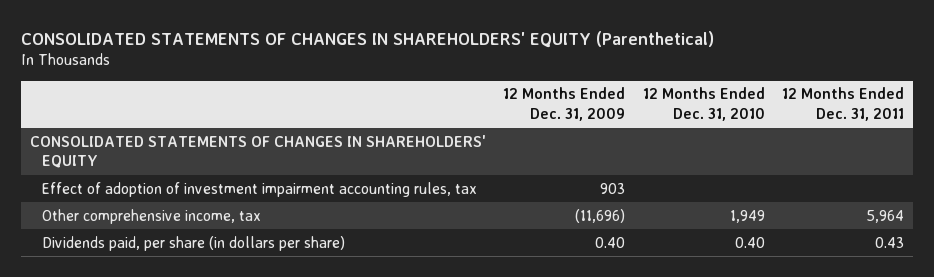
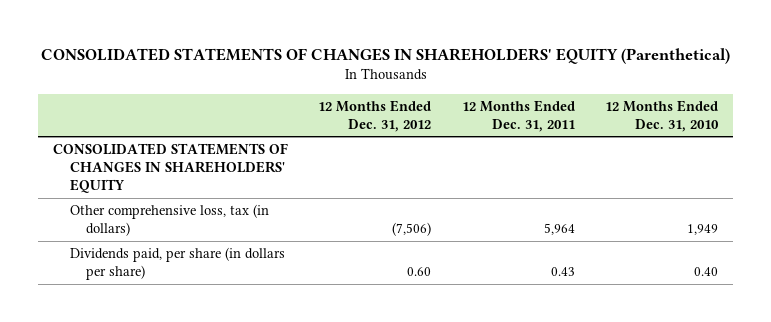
[503,87,626,122] 12 Months Ended Dec. 31, 2009 -> none
none -> [318,99,432,132] 12 Months Ended Dec. 31, 2012
[42,181,478,197] Effect of adoption of investment impairment accounting rules, tax -> none
[42,208,262,224] Other comprehensive income, tax -> [69,204,269,236] Other comprehensive loss, tax (in dollars)

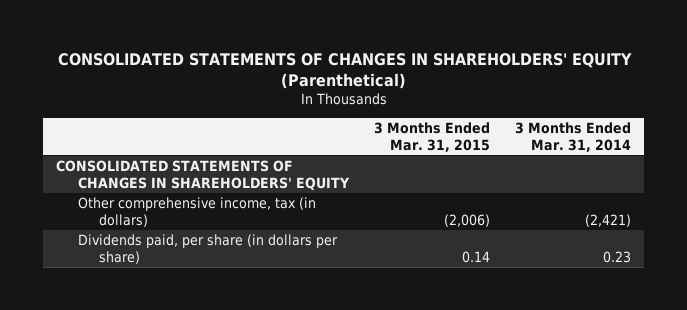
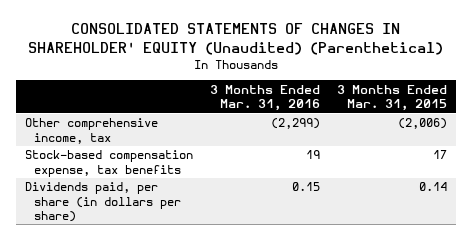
[57,52,632,89] CONSOLIDATED STATEMENTS OF CHANGES IN SHAREHOLDERS' EQUITY (Parenthetical) -> [28,23,444,55] CONSOLIDATED STATEMENTS OF CHANGES IN SHAREHOLDER' EQUITY (Unaudited) (Parenthetical)
[515,121,632,152] 3 Months Ended Mar. 31, 2014 -> none
none -> [210,84,321,112] 3 Months Ended Mar. 31, 2016
[56,160,350,191] CONSOLIDATED STATEMENTS OF CHANGES IN SHAREHOLDERS' EQUITY -> none
[77,197,316,227] Other comprehensive income, tax (in dollars) -> [24,118,158,144] Other comprehensive income, tax
none -> [24,150,193,177] Stock-based compensation expense, tax benefits

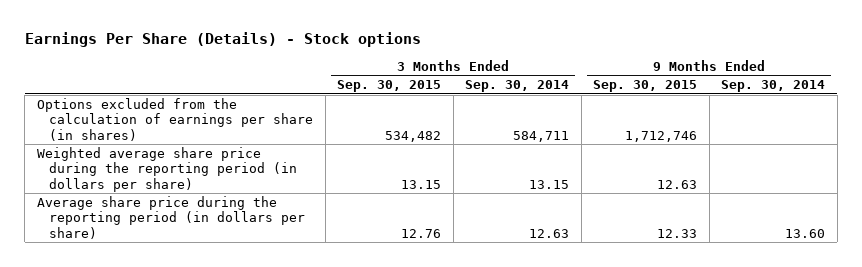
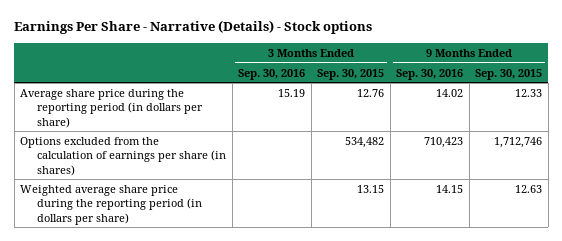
[24,32,421,48] Earnings Per Share (Details) - Stock options -> [14,20,373,35] Earnings Per Share - Narrative (Details) - Stock options
[465,80,570,93] Sep. 30, 2014 -> none
[721,80,826,93] Sep. 30, 2014 -> none
none -> [238,68,306,80] Sep. 30, 2016
none -> [396,68,464,80] Sep. 30, 2016
[36,195,306,239] Average share price during the reporting period (in dollars per share) -> [20,88,204,128] Average share price during the reporting period (in dollars per share)

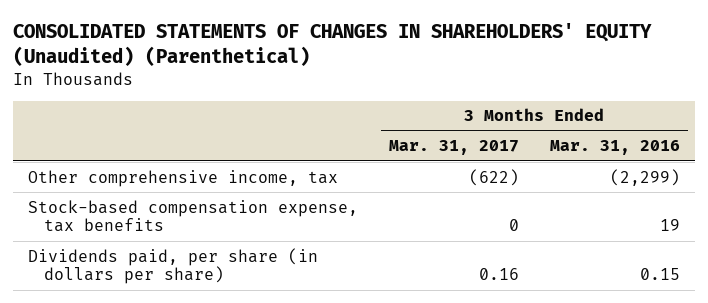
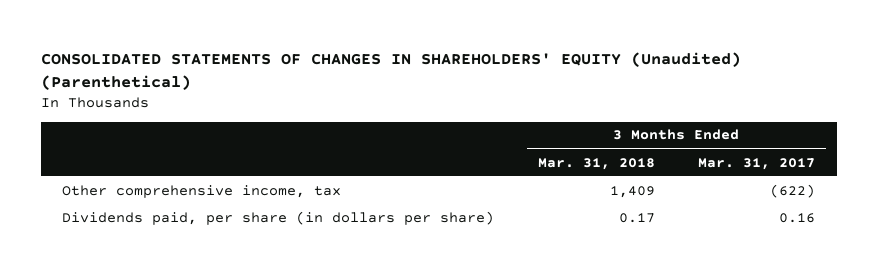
[549,140,680,156] Mar. 31, 2016 -> none
none -> [537,157,655,170] Mar. 31, 2018
[28,199,359,233] Stock-based compensation expense, tax benefits -> none

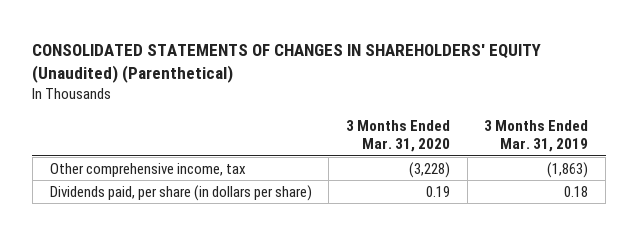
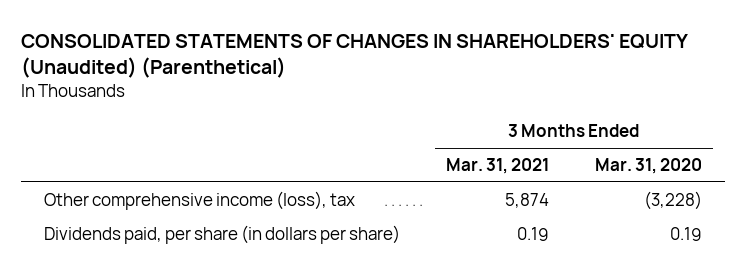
[484,120,589,153] 3 Months Ended Mar. 31, 2019 -> none
none -> [445,158,549,175] Mar. 31, 2021
[49,163,246,178] Other comprehensive income, tax -> [44,191,356,211] Other comprehensive income (loss), tax

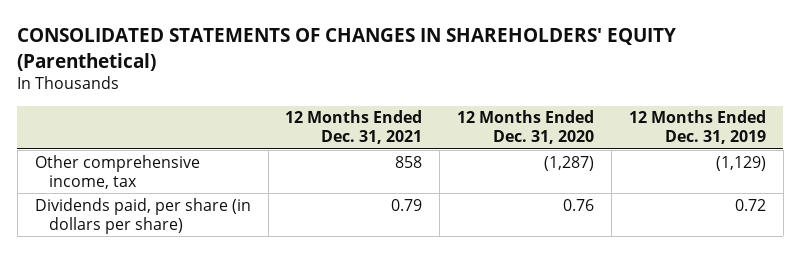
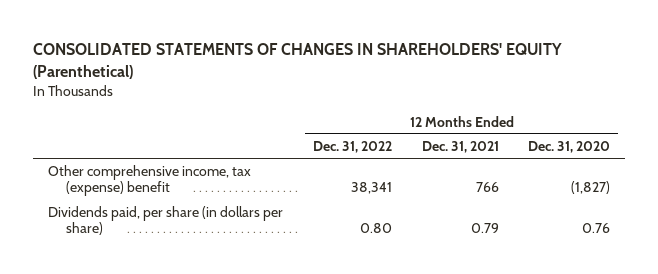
[628,110,766,145] 12 Months Ended Dec. 31, 2019 -> none
none -> [312,140,392,153] Dec. 31, 2022
[34,154,200,189] Other comprehensive income, tax -> [47,165,251,197] Other comprehensive income, tax (expense) benefit
[395,155,423,168] 858 -> [475,182,499,193] 766
[544,155,595,171] (1,287) -> [571,181,611,195] (1,827)

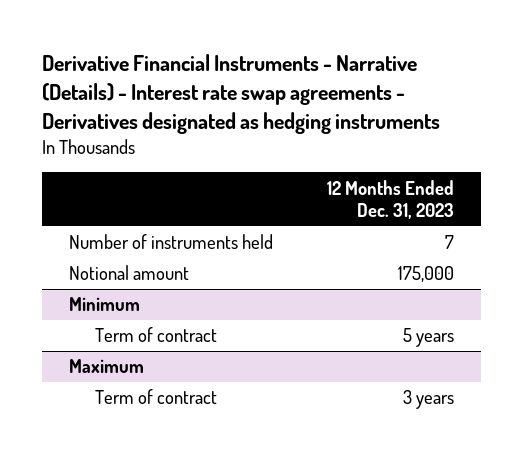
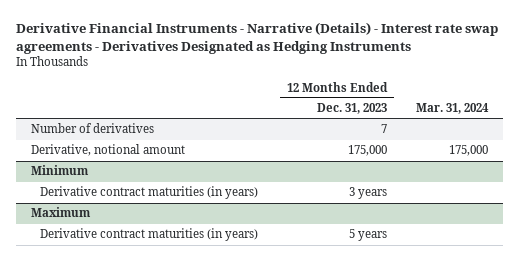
[42,53,441,134] Derivative Financial Instruments - Narrative (Details) - Interest rate swap agreements - Derivatives designated as hedging instruments -> [15,22,498,54] Derivative Financial Instruments - Narrative (Details) - Interest rate swap agreements - Derivatives Designated as Hedging Instruments
none -> [416,103,490,115] Mar. 31, 2024
[68,234,273,250] Number of instruments held -> [30,123,154,134] Number of derivatives
[68,265,189,281] Notional amount -> [30,144,185,157] Derivative, notional amount
[94,327,217,343] Term of contract -> none
none -> [39,186,258,200] Derivative contract maturities (in years)
[94,389,217,405] Term of contract -> none
none -> [39,228,258,242] Derivative contract maturities (in years)

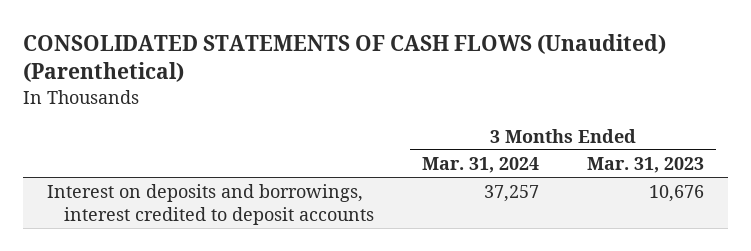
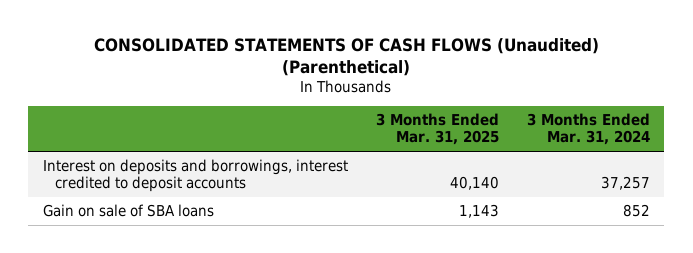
[586,157,704,174] Mar. 31, 2023 -> none
none -> [375,113,499,146] 3 Months Ended Mar. 31, 2025
none -> [42,204,214,218] Gain on sale of SBA loans

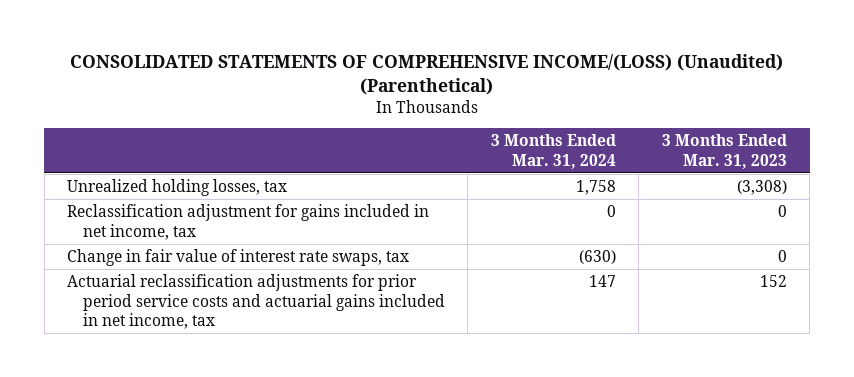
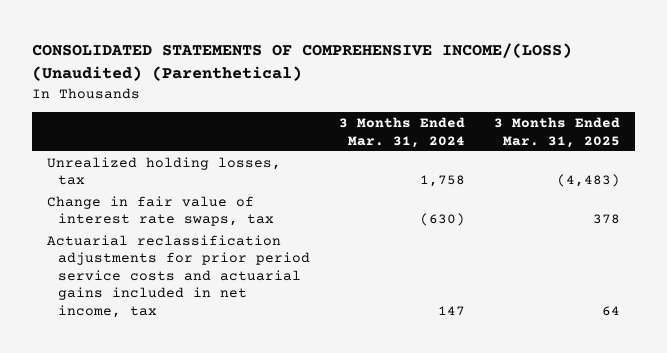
[661,134,787,169] 3 Months Ended Mar. 31, 2023 -> none
none -> [494,117,621,148] 3 Months Ended Mar. 31, 2025
[67,204,430,240] Reclassification adjustment for gains included in net income, tax -> none

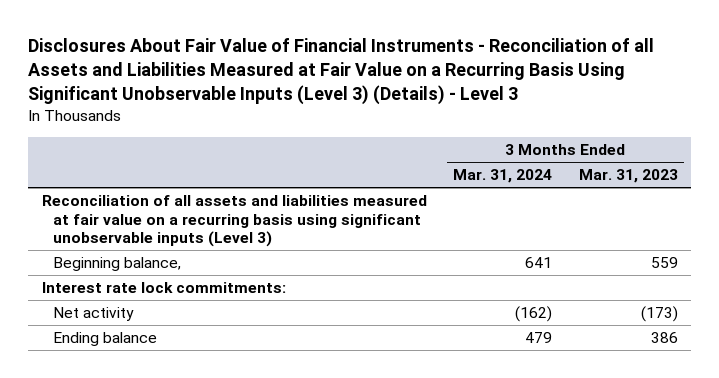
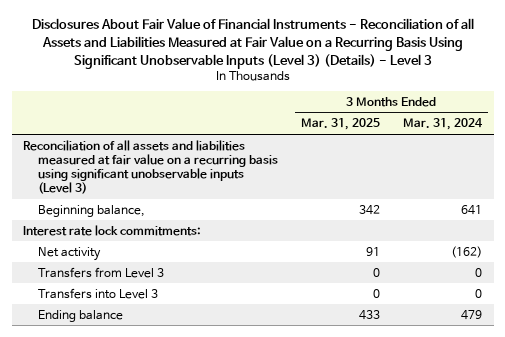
[578,169,678,184] Mar. 31, 2023 -> none
none -> [300,118,380,131] Mar. 31, 2025
none -> [37,266,164,278] Transfers from Level 3
none -> [37,287,158,299] Transfers into Level 3

